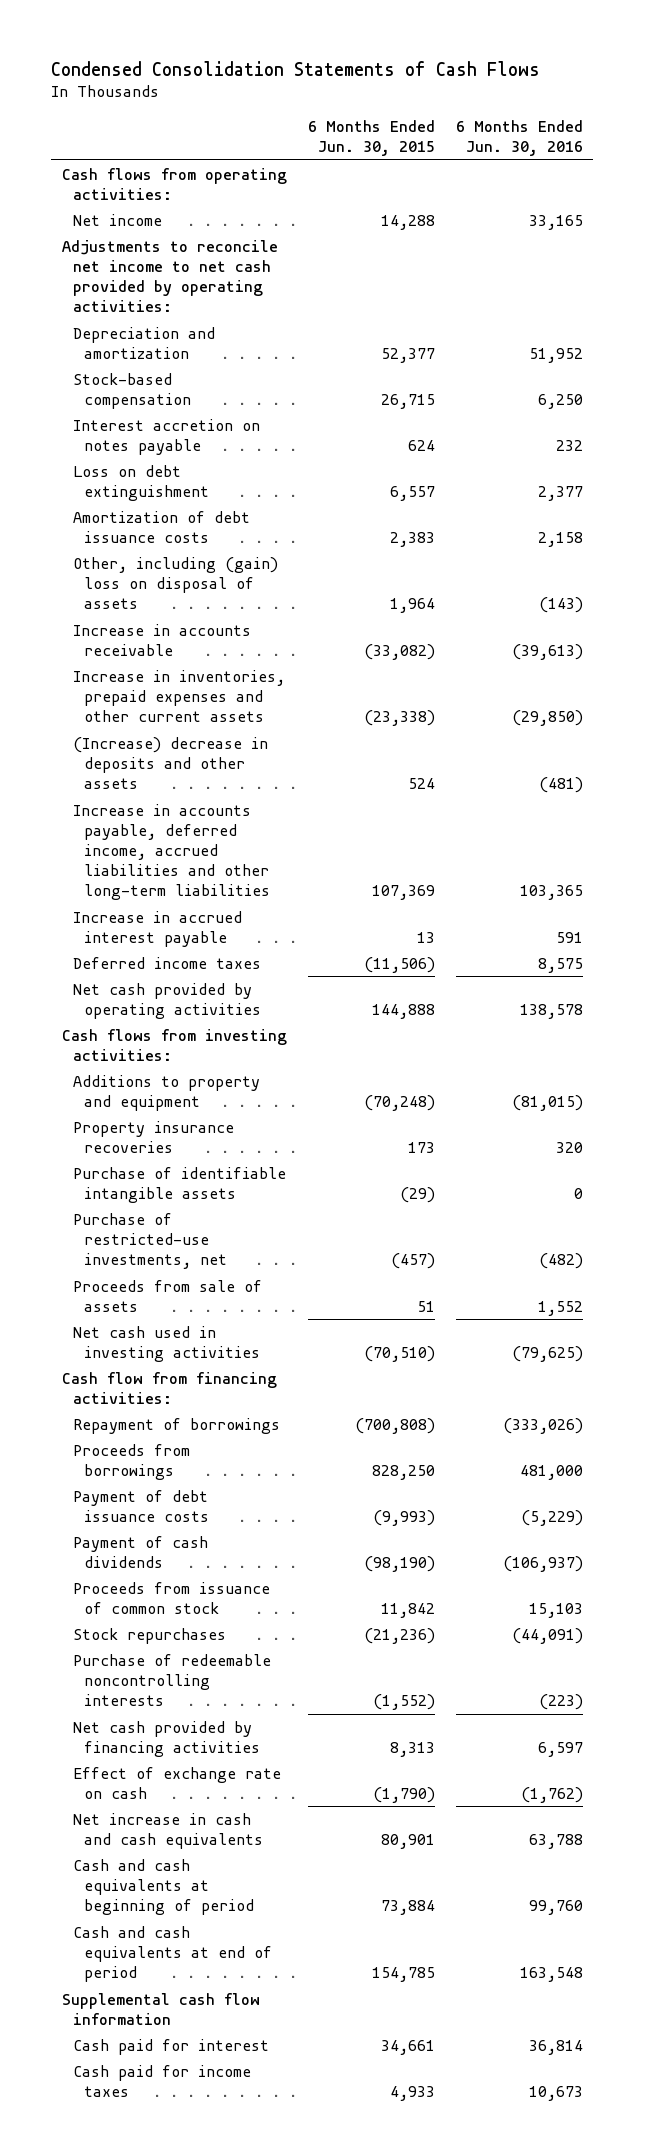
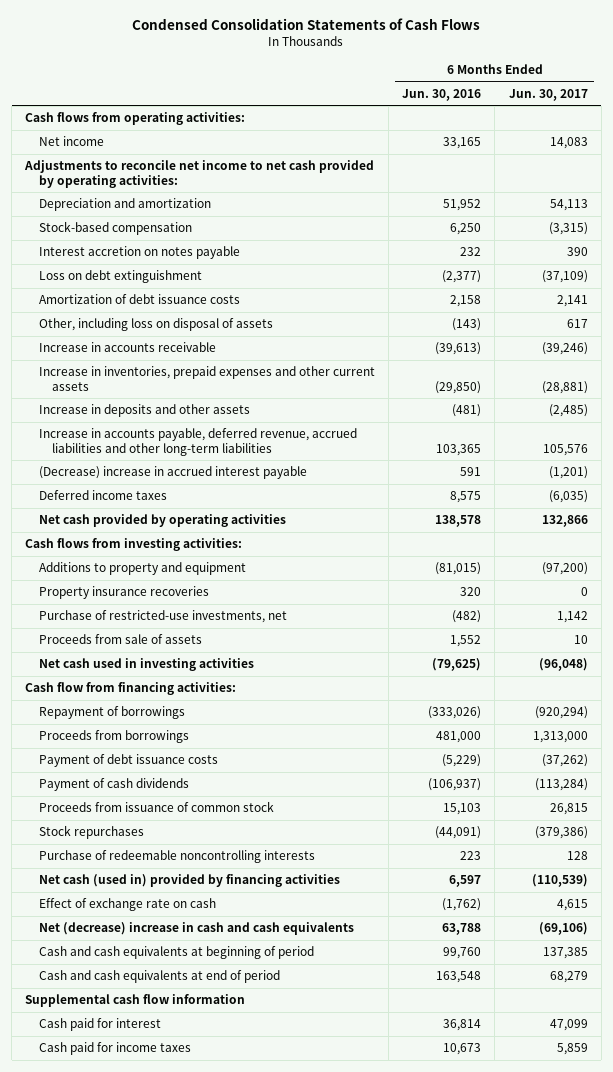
[307,119,435,157] 6 Months Ended Jun. 30, 2015 -> none
none -> [508,88,588,101] Jun. 30, 2017
[537,485,583,501] 2,377 -> [442,270,482,284] (2,377)
[73,556,279,609] Other, including (gain) loss on disposal of assets -> [38,318,273,332] Other, including loss on disposal of assets
[73,736,269,789] (Increase) decrease in deposits and other assets -> [38,404,250,418] Increase in deposits and other assets
[73,803,271,901] Increase in accounts payable, deferred income, accrued liabilities and other long-term liabilities -> [38,428,357,456] Increase in accounts payable, deferred revenue, accrued liabilities and other long-term liabilities
[73,910,243,947] Increase in accrued interest payable -> [38,466,307,480] (Decrease) increase in accrued interest payable
[73,1166,287,1203] Purchase of identifiable intangible assets -> none
[538,1693,583,1710] (223) -> [460,851,482,861] 223
[73,1720,261,1757] Net cash provided by financing activities -> [38,874,340,888] Net cash (used in) provided by financing activities
[73,1812,264,1849] Net increase in cash and cash equivalents -> [38,922,354,936] Net (decrease) increase in cash and cash equivalents

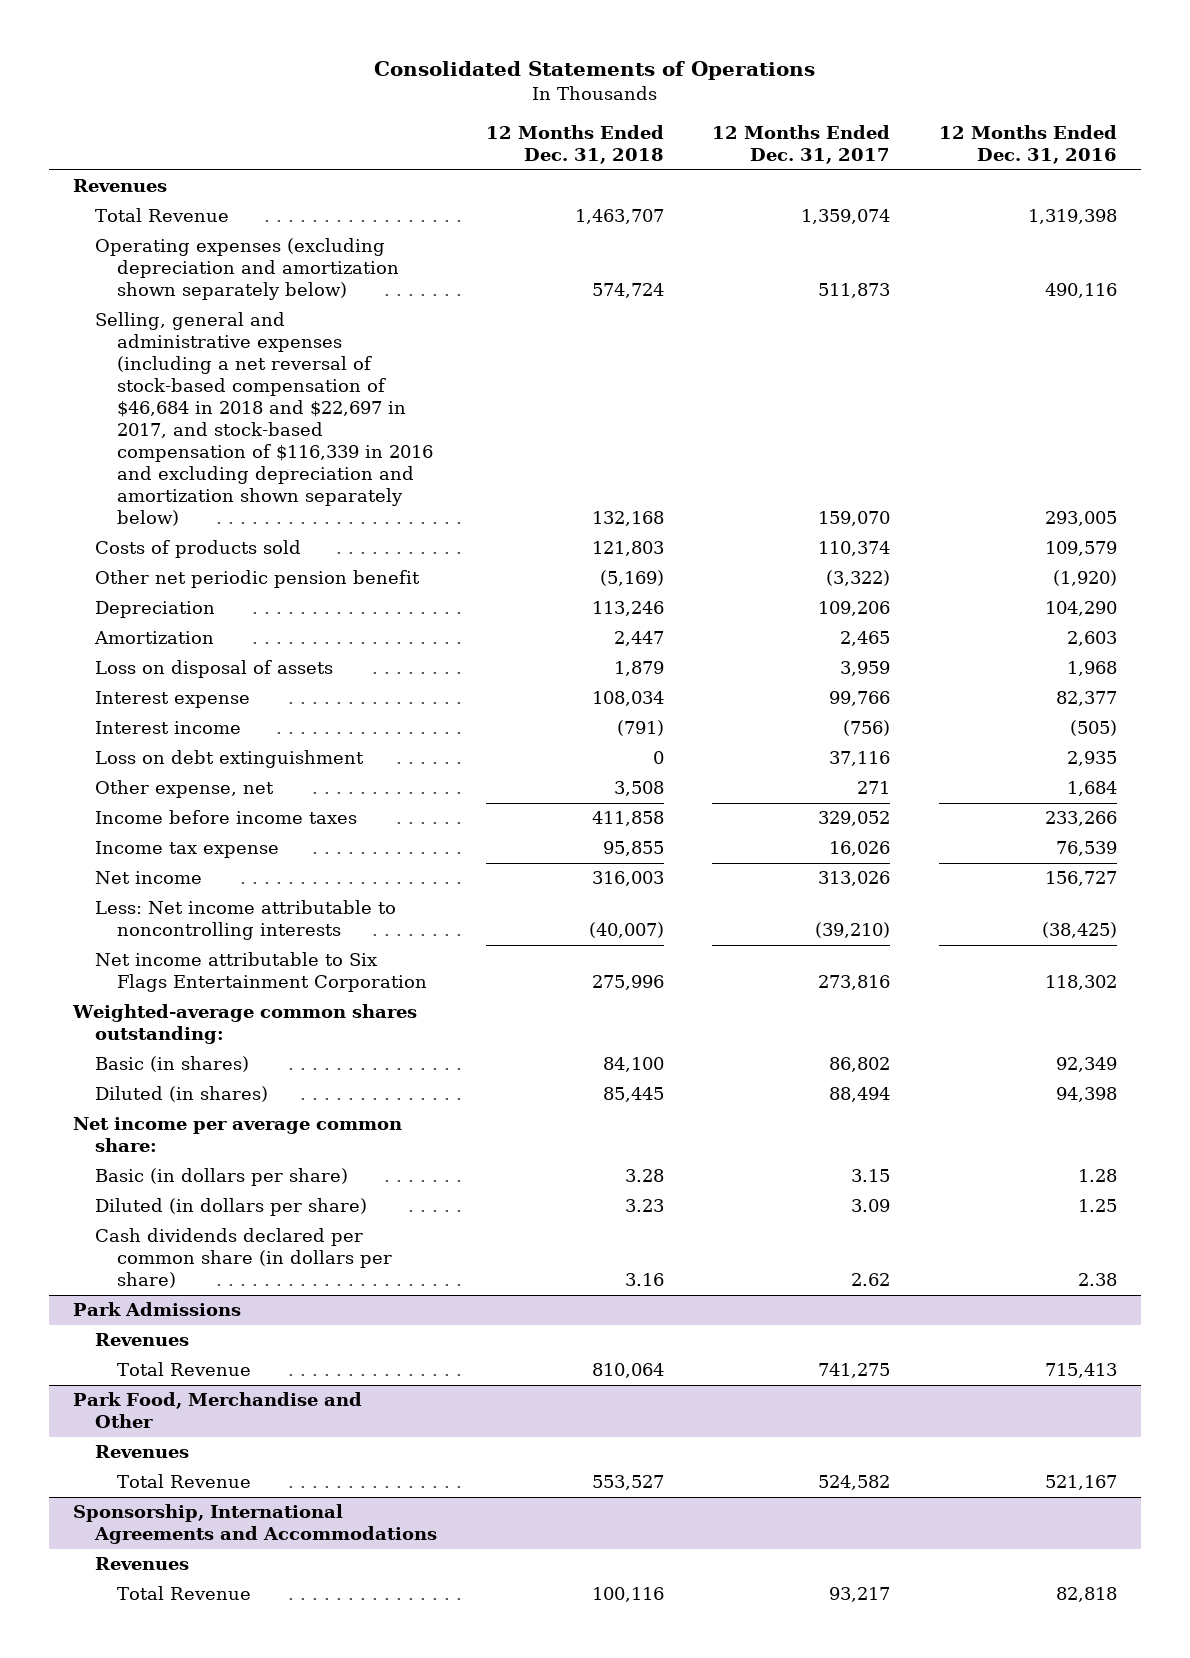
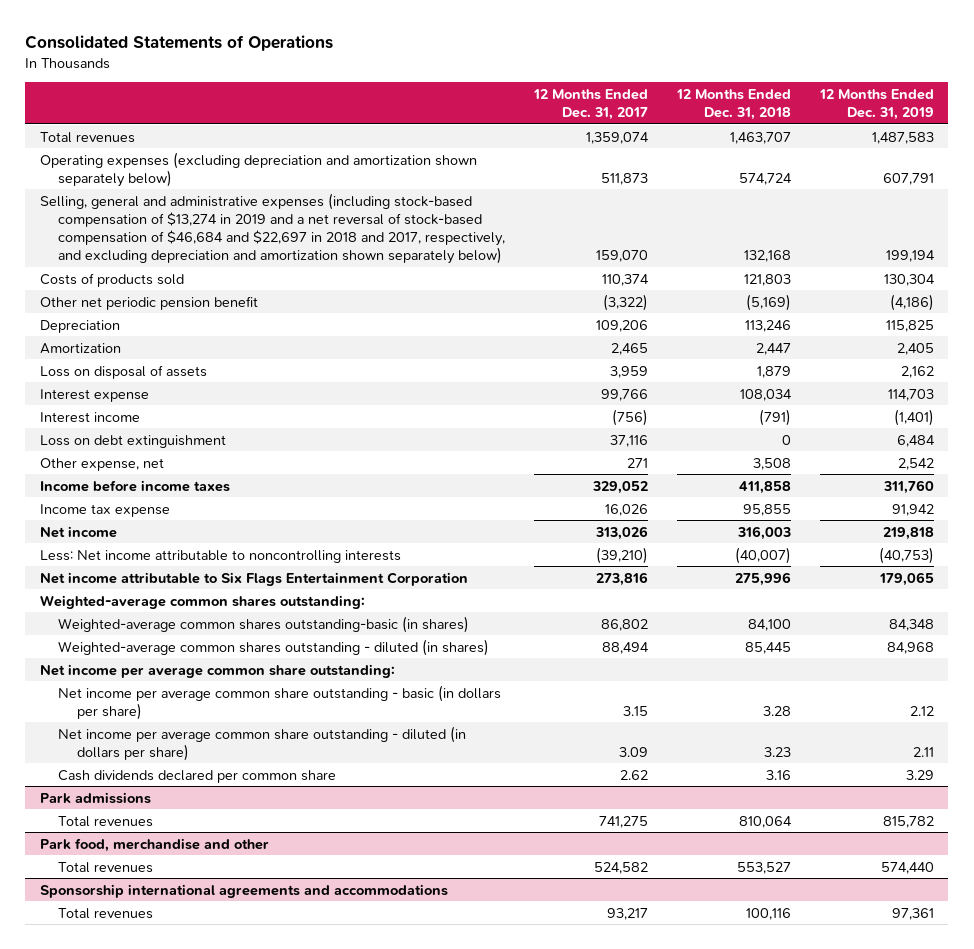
[938,125,1117,165] 12 Months Ended Dec. 31, 2016 -> none
none -> [818,88,934,121] 12 Months Ended Dec. 31, 2019
[73,179,168,193] Revenues -> none
[95,208,230,223] Total Revenue -> [39,131,135,143] Total revenues
[95,312,434,527] Selling, general and administrative expenses (including a net reversal of stock-based compensation of $46,684 in 2018 and $22,697 in 2017, and stock-based compensation of $116,339 in 2016 and excluding depreciation and amortization shown separately below) -> [39,192,506,264] Selling, general and administrative expenses (including stock-based compensation of $13,274 in 2019 and a net reversal of stock-based compensation of $46,684 and $22,697 in 2018 and 2017, respectively, and excluding depreciation and amortization shown separately below)
[95,1333,190,1347] Revenues -> none
[95,1445,190,1459] Revenues -> none
[95,1557,190,1571] Revenues -> none
[95,1056,250,1073] Basic (in shares) -> [58,615,470,633] Weighted-average common shares outstanding-basic (in shares)
[95,1086,269,1103] Diluted (in shares) -> [58,638,490,656] Weighted-average common shares outstanding - diluted (in shares)
[73,1117,403,1153] Net income per average common share: -> [39,663,395,678] Net income per average common share outstanding:
[95,1168,349,1187] Basic (in dollars per share) -> [58,684,502,720] Net income per average common share outstanding - basic (in dollars per share)
[95,1198,368,1217] Diluted (in dollars per share) -> [58,725,467,761] Net income per average common share outstanding - diluted (in dollars per share)
[95,1228,393,1289] Cash dividends declared per common share (in dollars per share) -> [58,769,337,783] Cash dividends declared per common share
[73,1302,242,1317] Park Admissions -> [39,791,151,804] Park admissions
[117,1362,252,1377] Total Revenue -> [58,815,154,827] Total revenues
[73,1392,363,1429] Park Food, Merchandise and Other -> [39,837,269,852] Park food, merchandise and other
[117,1474,252,1489] Total Revenue -> [58,861,154,873] Total revenues
[73,1504,438,1545] Sponsorship, International Agreements and Accommodations -> [39,883,448,898] Sponsorship international agreements and accommodations
[117,1586,252,1601] Total Revenue -> [58,907,154,919] Total revenues

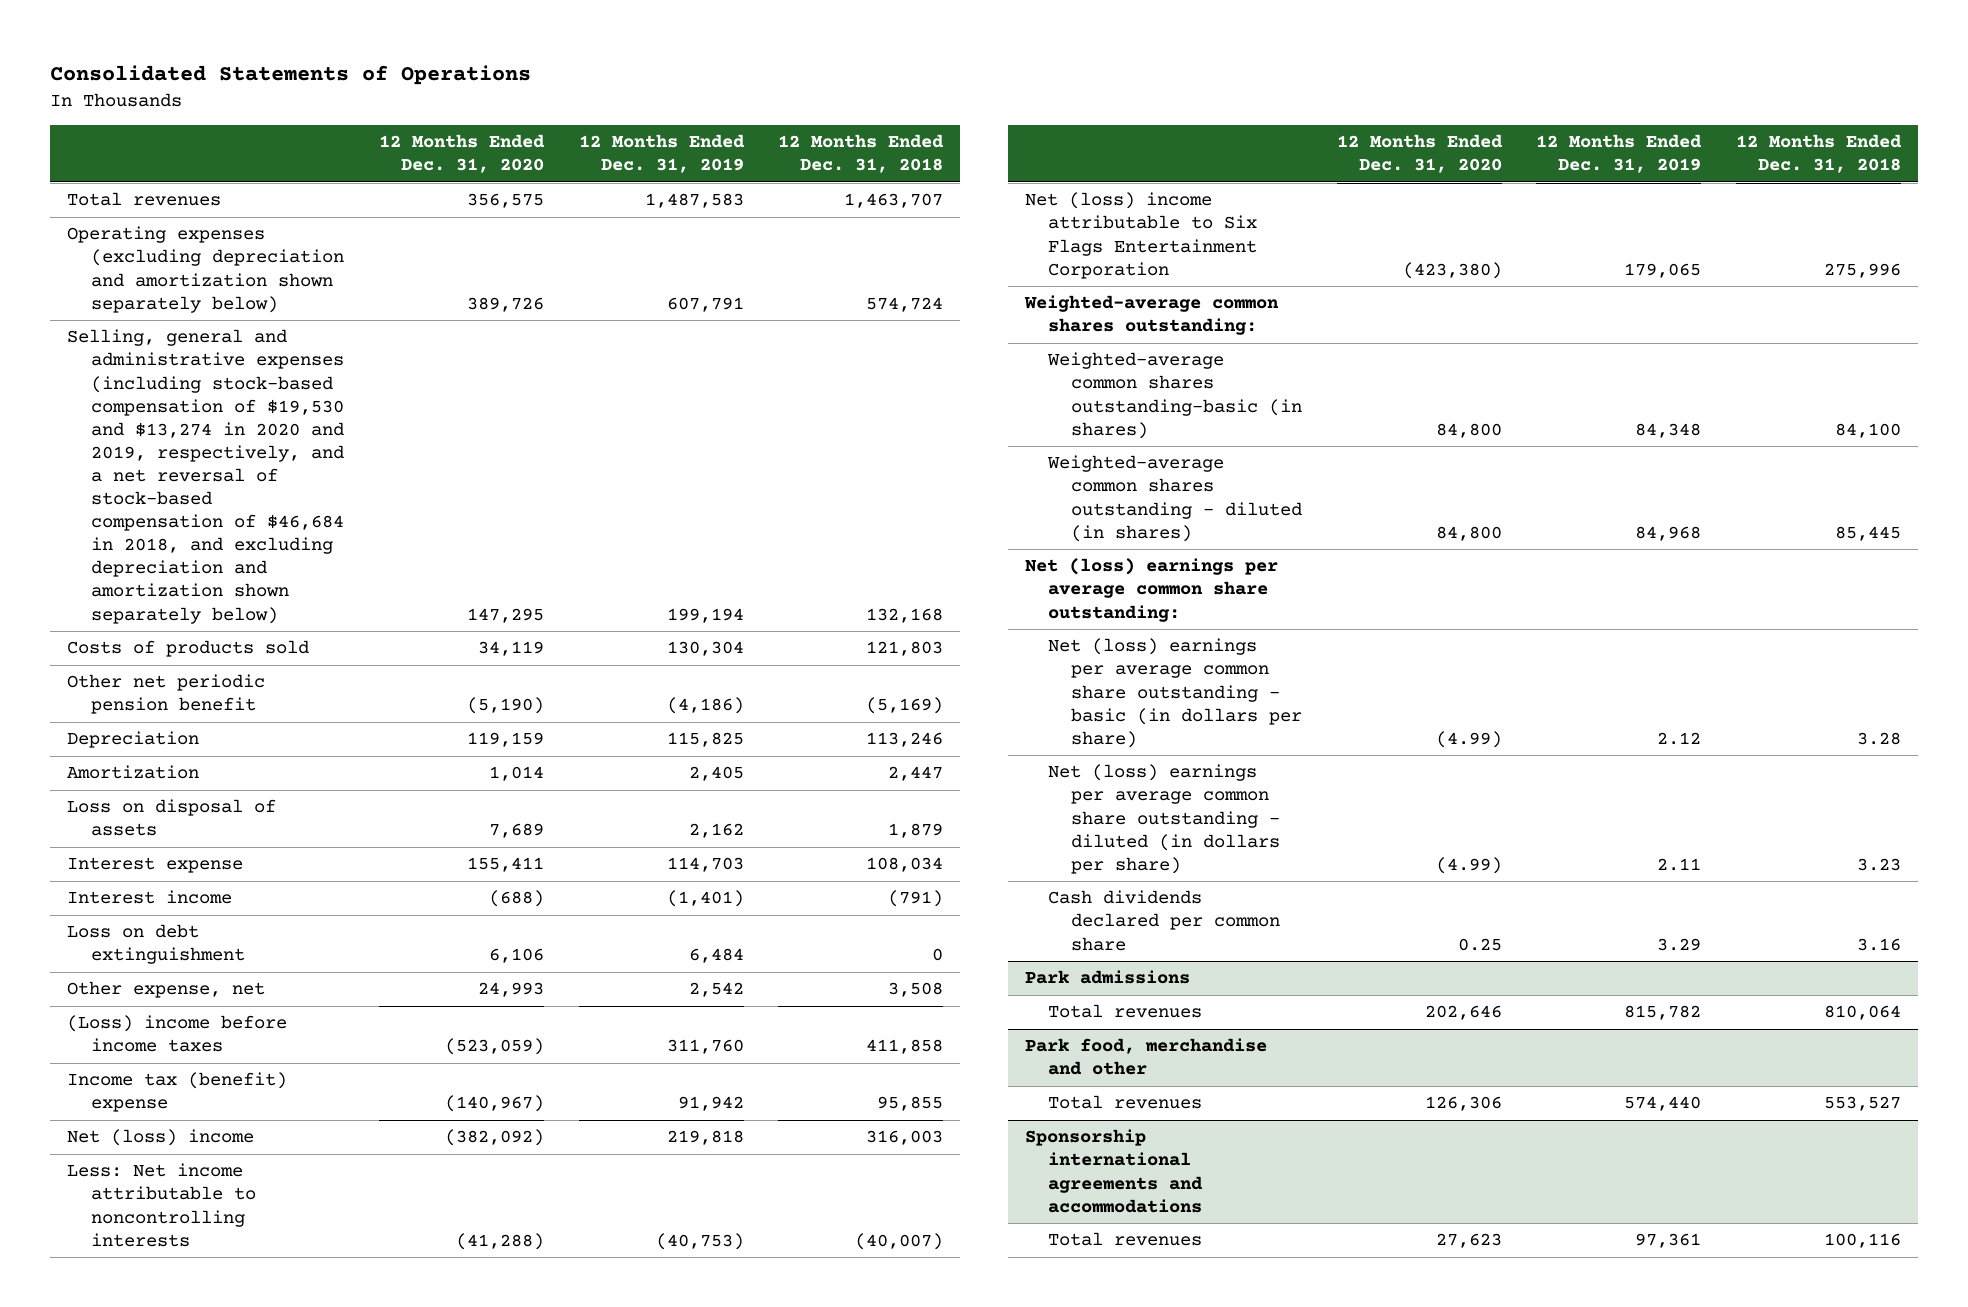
[533,88,649,121] 12 Months Ended Dec. 31, 2017 -> none
none -> [379,134,546,174] 12 Months Ended Dec. 31, 2020
[39,192,506,264] Selling, general and administrative expenses (including stock-based compensation of $13,274 in 2019 and a net reversal of stock-based compensation of $46,684 and $22,697 in 2018 and 2017, respectively, and excluding depreciation and amortization shown separately below) -> [67,329,344,624] Selling, general and administrative expenses (including stock-based compensation of $19,530 and $13,274 in 2020 and 2019, respectively, and a net reversal of stock-based compensation of $46,684 in 2018, and excluding depreciation and amortization shown separately below)
[39,479,230,492] Income before income taxes -> [67,1015,288,1053] (Loss) income before income taxes
[39,503,170,517] Income tax expense -> [67,1072,288,1113] Income tax (benefit) expense
[39,525,117,538] Net income -> [67,1129,255,1147] Net (loss) income
[39,571,468,586] Net income attributable to Six Flags Entertainment Corporation -> [1025,192,1258,279] Net (loss) income attributable to Six Flags Entertainment Corporation
[39,663,395,678] Net income per average common share outstanding: -> [1025,558,1279,622] Net (loss) earnings per average common share outstanding:
[58,684,502,720] Net income per average common share outstanding - basic (in dollars per share) -> [1048,638,1303,748] Net (loss) earnings per average common share outstanding - basic (in dollars per share)
[58,725,467,761] Net income per average common share outstanding - diluted (in dollars per share) -> [1048,764,1281,874] Net (loss) earnings per average common share outstanding - diluted (in dollars per share)

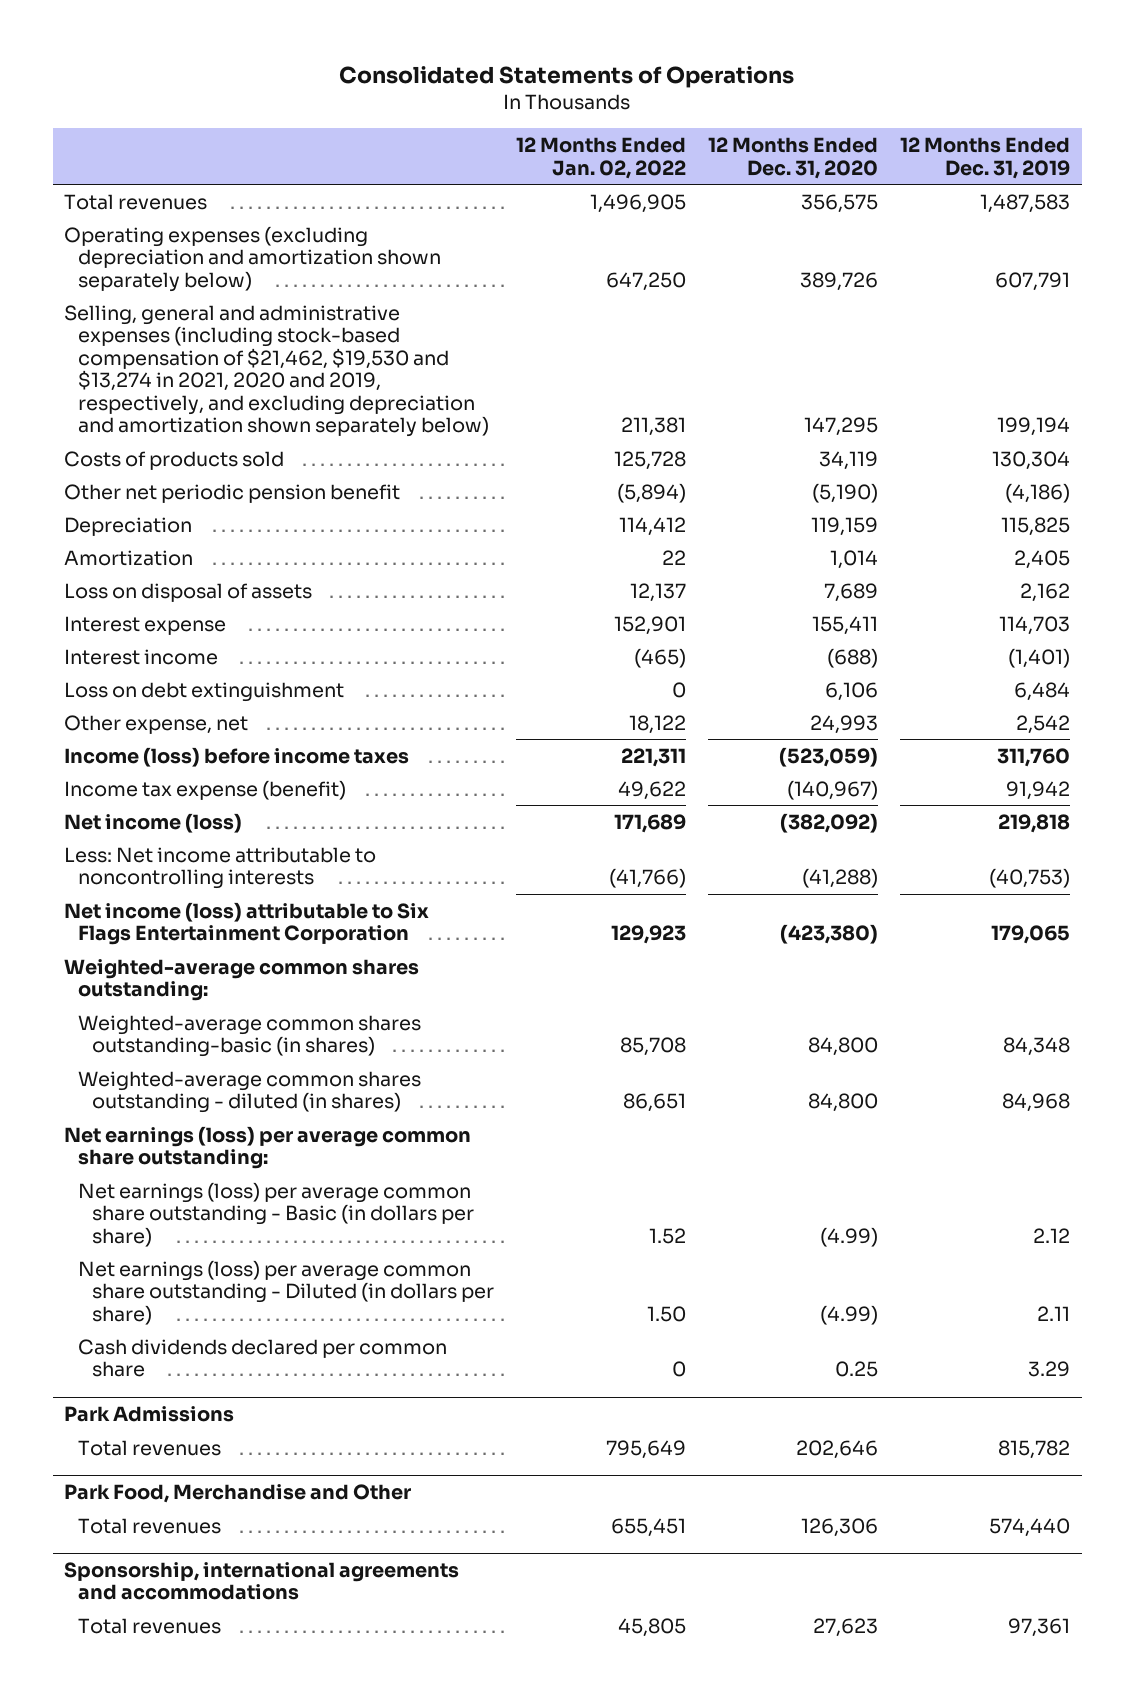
[777,134,944,174] 12 Months Ended Dec. 31, 2018 -> none
none -> [516,137,687,179] 12 Months Ended Jan. 02, 2022
[67,329,344,624] Selling, general and administrative expenses (including stock-based compensation of $19,530 and $13,274 in 2020 and 2019, respectively, and a net reversal of stock-based compensation of $46,684 in 2018, and excluding depreciation and amortization shown separately below) -> [64,304,489,438] Selling, general and administrative expenses (including stock-based compensation of $21,462, $19,530 and $13,274 in 2021, 2020 and 2019, respectively, and excluding depreciation and amortization shown separately below)
[67,1015,288,1053] (Loss) income before income taxes -> [64,746,410,767] Income (loss) before income taxes
[67,1072,288,1113] Income tax (benefit) expense -> [64,779,347,800] Income tax expense (benefit)
[67,1129,255,1147] Net (loss) income -> [64,812,243,833] Net income (loss)
[1025,192,1258,279] Net (loss) income attributable to Six Flags Entertainment Corporation -> [64,901,430,946] Net income (loss) attributable to Six Flags Entertainment Corporation
[1025,558,1279,622] Net (loss) earnings per average common share outstanding: -> [64,1125,472,1170] Net earnings (loss) per average common share outstanding:
[1048,638,1303,748] Net (loss) earnings per average common share outstanding - basic (in dollars per share) -> [77,1181,474,1247] Net earnings (loss) per average common share outstanding - Basic (in dollars per share)
[1048,764,1281,874] Net (loss) earnings per average common share outstanding - diluted (in dollars per share) -> [77,1259,494,1325] Net earnings (loss) per average common share outstanding - Diluted (in dollars per share)
[1025,970,1191,985] Park admissions -> [64,1405,235,1422] Park Admissions
[1025,1038,1268,1076] Park food, merchandise and other -> [64,1483,412,1503] Park Food, Merchandise and Other
[1025,1129,1204,1213] Sponsorship international agreements and accommodations -> [64,1561,460,1601] Sponsorship, international agreements and accommodations

